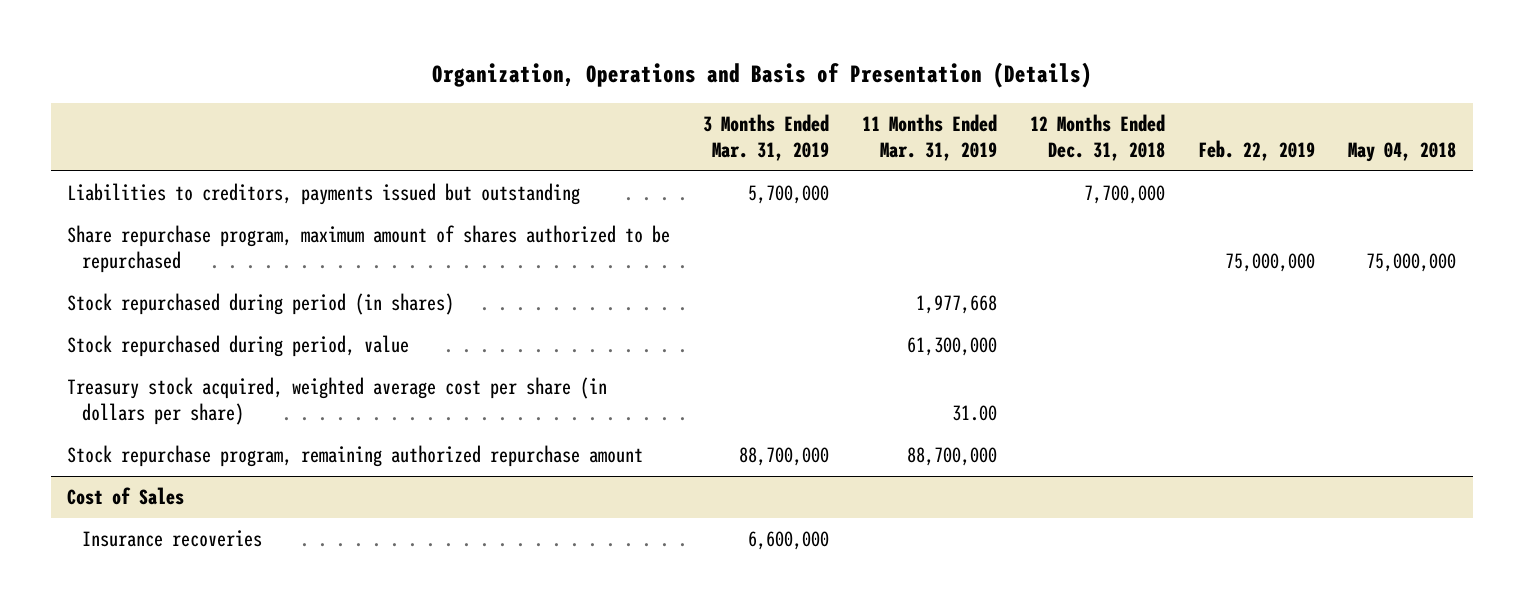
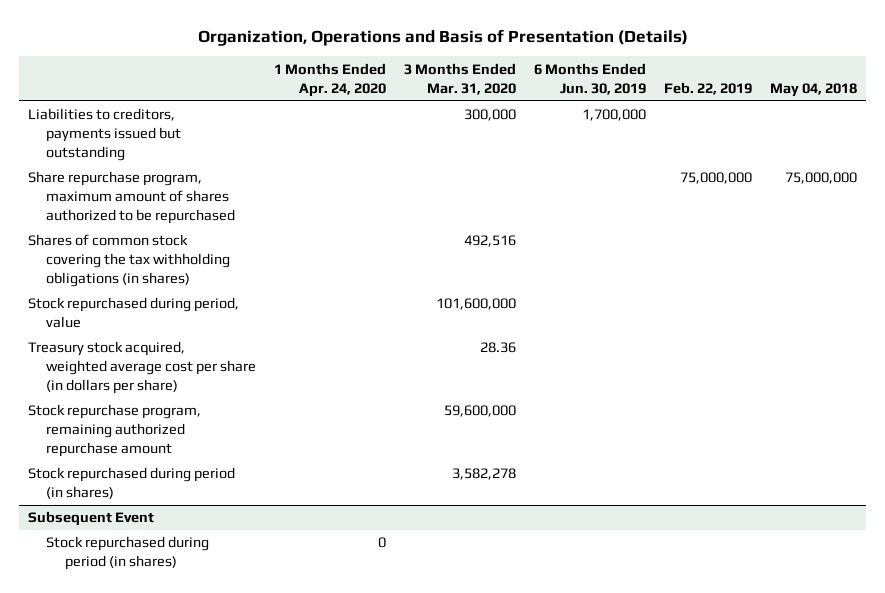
[703,113,830,162] 3 Months Ended Mar. 31, 2019 -> none
[862,113,998,162] 11 Months Ended Mar. 31, 2019 -> none
[1030,113,1166,162] 12 Months Ended Dec. 31, 2018 -> none
none -> [274,62,387,97] 1 Months Ended Apr. 24, 2020
none -> [404,62,517,95] 3 Months Ended Mar. 31, 2020
none -> [534,62,647,95] 6 Months Ended Jun. 30, 2019
none -> [27,234,231,288] Shares of common stock covering the tax withholding obligations (in shares)
[67,486,185,505] Cost of Sales -> none
[81,529,262,547] Insurance recoveries -> none
[67,292,455,315] Stock repurchased during period (in shares) -> [27,467,235,500] Stock repurchased during period (in shares)
none -> [27,511,154,527] Subsequent Event
none -> [46,536,210,571] Stock repurchased during period (in shares)

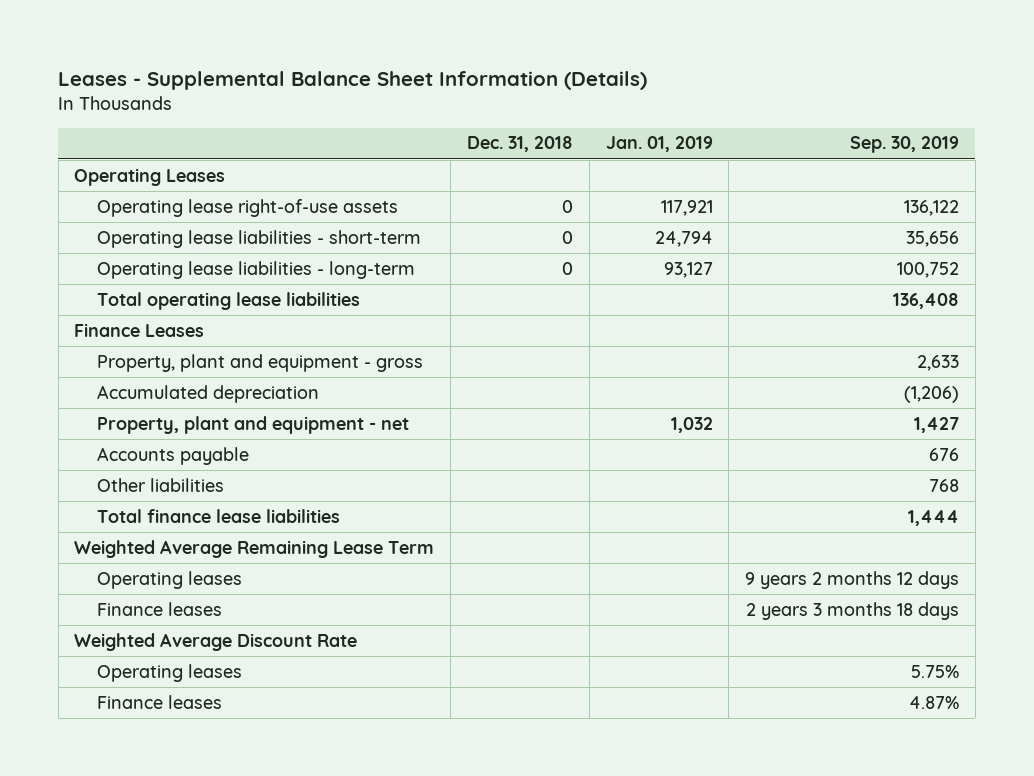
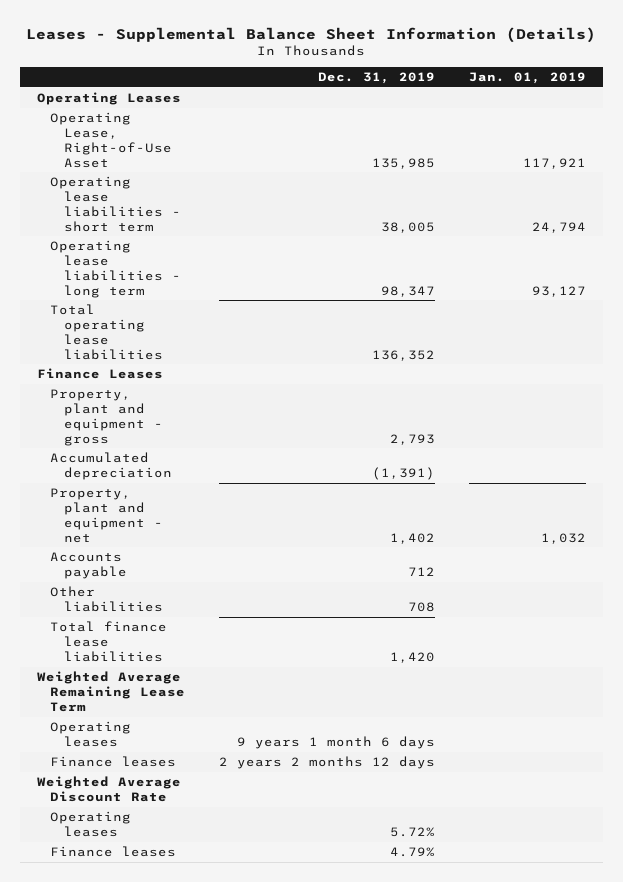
[467,136,574,153] Dec. 31, 2018 -> none
[850,136,960,154] Sep. 30, 2019 -> none
none -> [318,72,436,85] Dec. 31, 2019
[97,198,399,217] Operating lease right-of-use assets -> [50,112,173,168] Operating Lease, Right-of-Use Asset
[97,229,422,248] Operating lease liabilities - short-term -> [50,176,182,232] Operating lease liabilities - short term
[97,260,416,279] Operating lease liabilities - long-term -> [50,240,182,298] Operating lease liabilities - long term

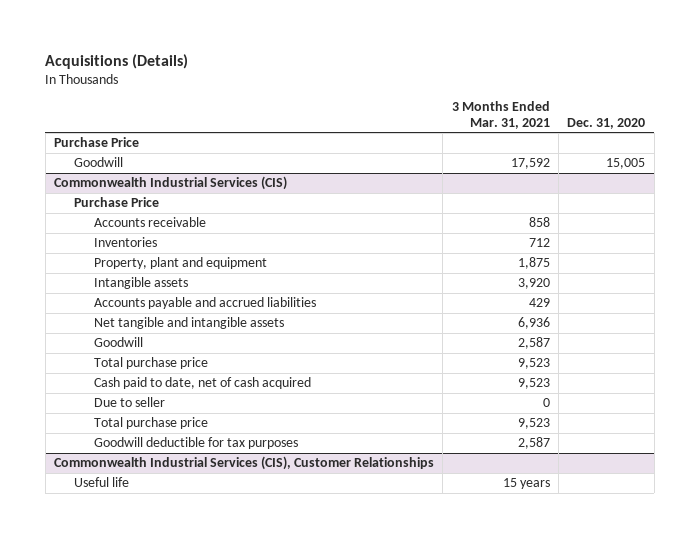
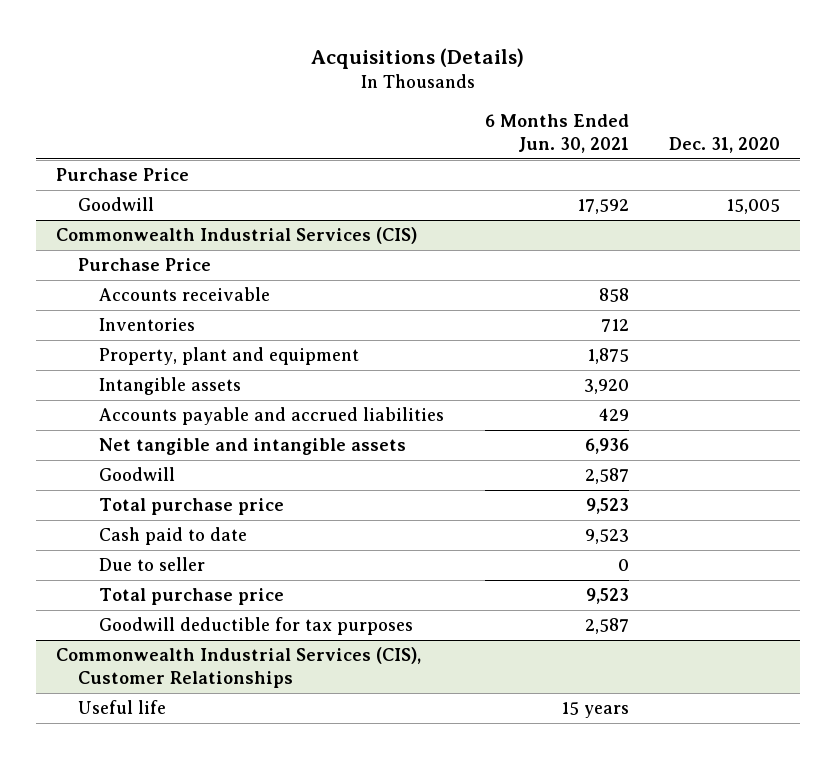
[451,101,550,129] 3 Months Ended Mar. 31, 2021 -> none
none -> [484,113,629,153] 6 Months Ended Jun. 30, 2021
[93,377,311,390] Cash paid to date, net of cash acquired -> [99,527,248,546] Cash paid to date

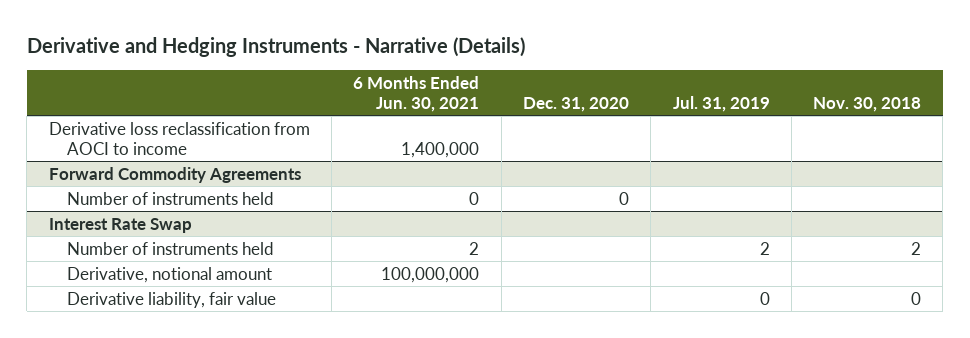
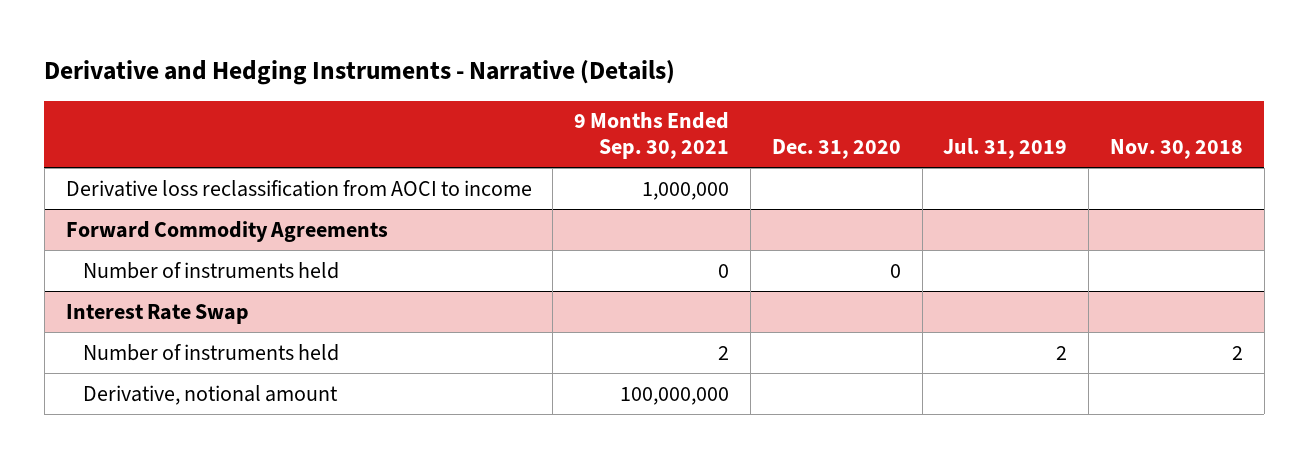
[353,75,480,112] 6 Months Ended Jun. 30, 2021 -> none
none -> [574,112,730,159] 9 Months Ended Sep. 30, 2021
[66,291,276,308] Derivative liability, fair value -> none

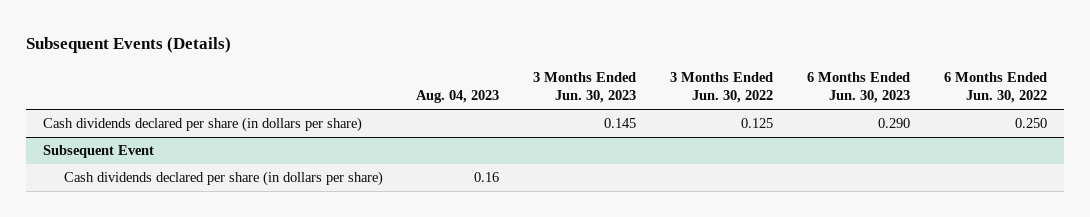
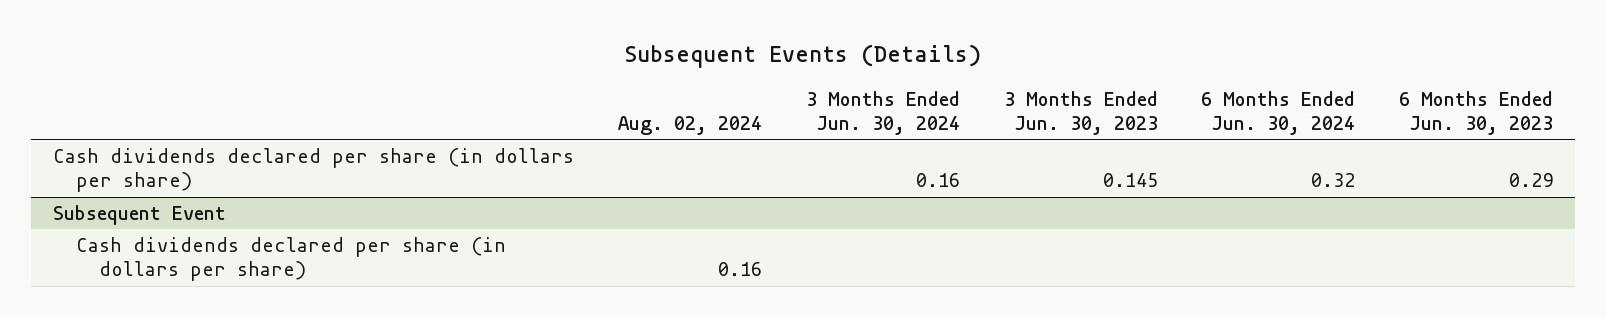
[416,90,500,104] Aug. 04, 2023 -> none
[670,71,774,104] 3 Months Ended Jun. 30, 2022 -> none
[943,71,1047,104] 6 Months Ended Jun. 30, 2022 -> none
none -> [617,115,762,135] Aug. 02, 2024
none -> [805,90,960,135] 3 Months Ended Jun. 30, 2024
none -> [1201,90,1356,135] 6 Months Ended Jun. 30, 2024
[877,118,910,129] 0.290 -> [1509,173,1554,188] 0.29

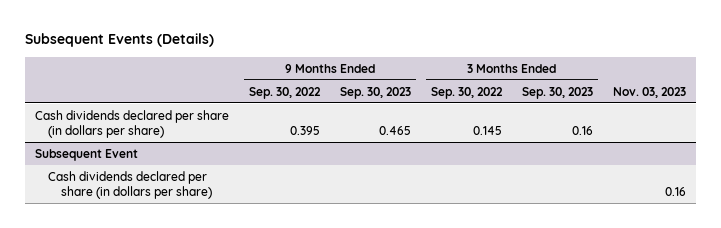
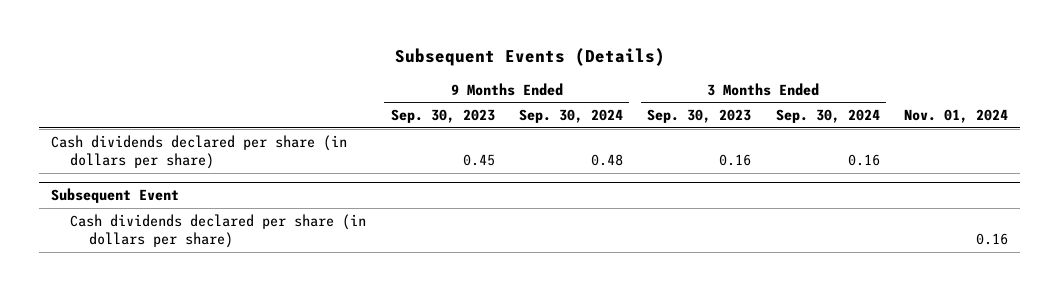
[249,86,322,99] Sep. 30, 2022 -> none
[431,86,504,99] Sep. 30, 2022 -> none
[612,86,686,98] Nov. 03, 2023 -> none
none -> [518,109,623,124] Sep. 30, 2024
none -> [775,109,880,124] Sep. 30, 2024
none -> [904,109,1009,124] Nov. 01, 2024
[379,125,412,135] 0.465 -> [462,153,495,166] 0.45

